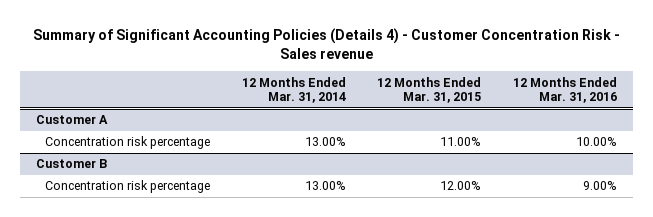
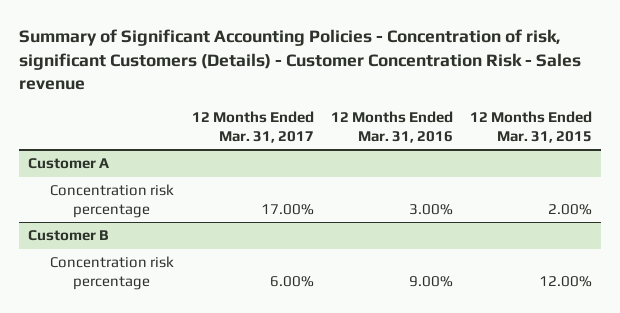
[32,27,620,59] Summary of Significant Accounting Policies (Details 4) - Customer Concentration Risk - Sales revenue -> [19,29,582,91] Summary of Significant Accounting Policies - Concentration of risk, significant Customers (Details) - Customer Concentration Risk - Sales revenue
[241,76,346,103] 12 Months Ended Mar. 31, 2014 -> none
none -> [191,111,314,143] 12 Months Ended Mar. 31, 2017
[440,137,482,147] 11.00% -> [548,203,593,215] 2.00%
[575,137,617,147] 10.00% -> [409,203,454,215] 3.00%

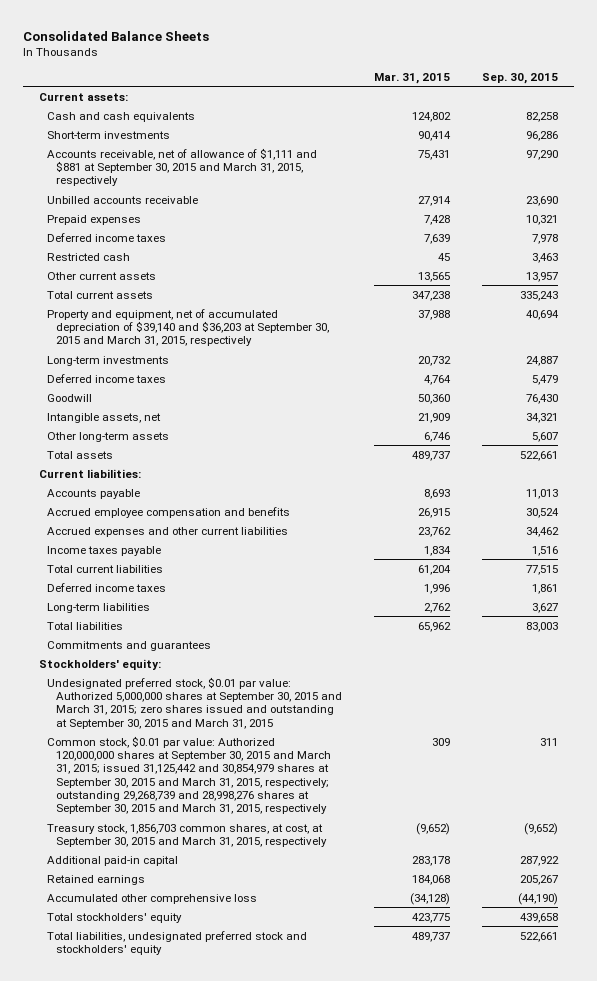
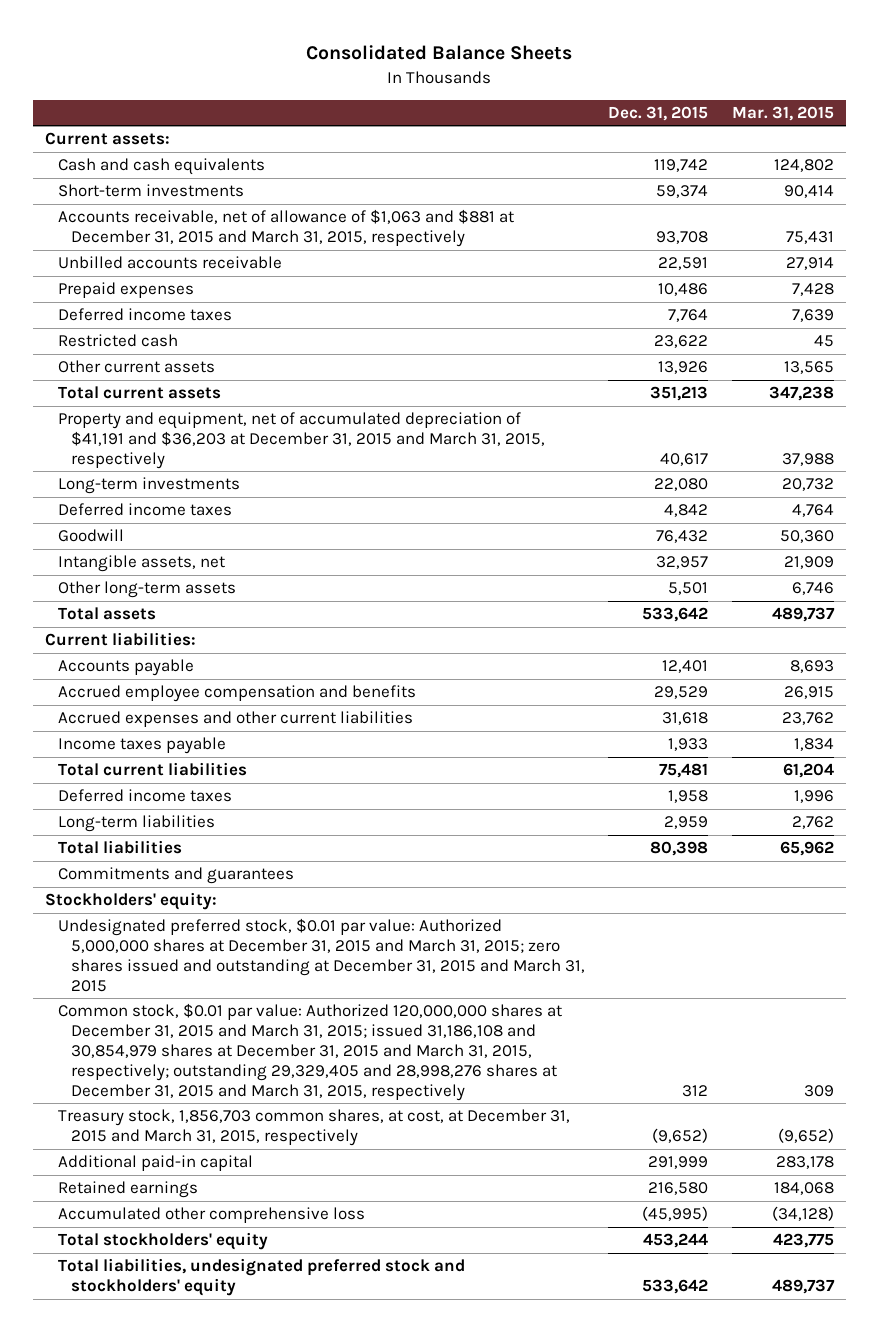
[482,72,559,84] Sep. 30, 2015 -> none
none -> [608,105,709,121] Dec. 31, 2015
[47,147,318,187] Accounts receivable, net of allowance of $1,111 and $881 at September 30, 2015 and March 31, 2015, respectively -> [57,209,514,248] Accounts receivable, net of allowance of $1,063 and $881 at December 31, 2015 and March 31, 2015, respectively
[47,308,329,347] Property and equipment, net of accumulated depreciation of $39,140 and $36,203 at September 30, 2015 and March 31, 2015, respectively -> [57,412,545,469] Property and equipment, net of accumulated depreciation of $41,191 and $36,203 at December 31, 2015 and March 31, 2015, respectively
[47,676,342,729] Undesignated preferred stock, $0.01 par value: Authorized 5,000,000 shares at September 30, 2015 and March 31, 2015; zero shares issued and outstanding at September 30, 2015 and March 31, 2015 -> [57,918,585,992] Undesignated preferred stock, $0.01 par value: Authorized 5,000,000 shares at December 31, 2015 and March 31, 2015; zero shares issued and outstanding at December 31, 2015 and March 31, 2015
[47,735,331,815] Common stock, $0.01 par value: Authorized 120,000,000 shares at September 30, 2015 and March 31, 2015; issued 31,125,442 and 30,854,979 shares at September 30, 2015 and March 31, 2015, respectively; outstanding 29,268,739 and 28,998,276 shares at September 30, 2015 and March 31, 2015, respectively -> [57,1003,562,1101] Common stock, $0.01 par value: Authorized 120,000,000 shares at December 31, 2015 and March 31, 2015; issued 31,186,108 and 30,854,979 shares at December 31, 2015 and March 31, 2015, respectively; outstanding 29,329,405 and 28,998,276 shares at December 31, 2015 and March 31, 2015, respectively
[47,823,327,847] Treasury stock, 1,856,703 common shares, at cost, at September 30, 2015 and March 31, 2015, respectively -> [57,1109,570,1147] Treasury stock, 1,856,703 common shares, at cost, at December 31, 2015 and March 31, 2015, respectively

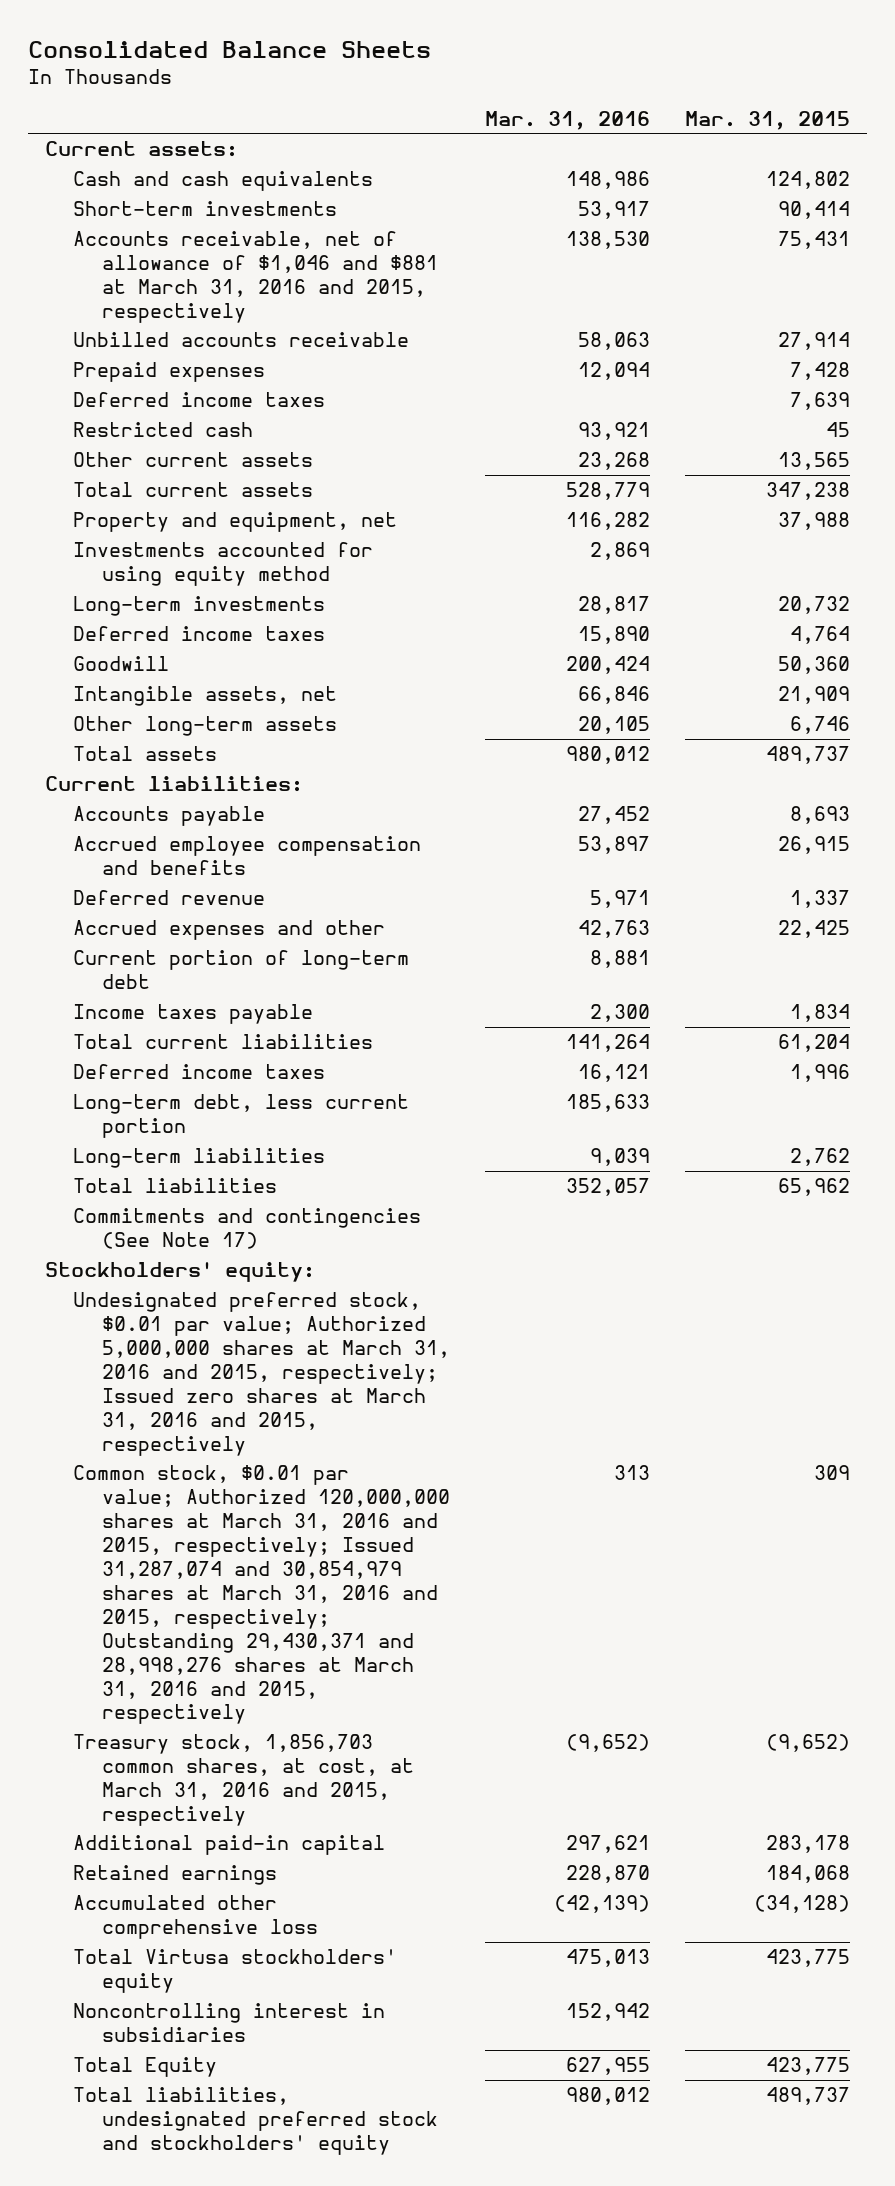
[608,105,709,121] Dec. 31, 2015 -> none
none -> [484,110,650,130] Mar. 31, 2016
[57,209,514,248] Accounts receivable, net of allowance of $1,063 and $881 at December 31, 2015 and March 31, 2015, respectively -> [73,231,438,323] Accounts receivable, net of allowance of $1,046 and $881 at March 31, 2016 and 2015, respectively
[57,412,545,469] Property and equipment, net of accumulated depreciation of $41,191 and $36,203 at December 31, 2015 and March 31, 2015, respectively -> [73,512,398,533] Property and equipment, net
none -> [73,542,374,587] Investments accounted for using equity method
none -> [73,890,266,906] Deferred revenue
[57,711,413,728] Accrued expenses and other current liabilities -> [73,920,386,941] Accrued expenses and other
[781,712,834,726] 23,762 -> [777,920,850,939] 22,425
none -> [73,950,410,990] Current portion of long-term debt
none -> [73,1094,410,1139] Long-term debt, less current portion
[57,867,294,885] Commitments and guarantees -> [73,1208,422,1250] Commitments and contingencies (See Note 17)
[57,918,585,992] Undesignated preferred stock, $0.01 par value: Authorized 5,000,000 shares at December 31, 2015 and March 31, 2015; zero shares issued and outstanding at December 31, 2015 and March 31, 2015 -> [73,1292,450,1456] Undesignated preferred stock, $0.01 par value; Authorized 5,000,000 shares at March 31, 2016 and 2015, respectively; Issued zero shares at March 31, 2016 and 2015, respectively
[57,1003,562,1101] Common stock, $0.01 par value: Authorized 120,000,000 shares at December 31, 2015 and March 31, 2015; issued 31,186,108 and 30,854,979 shares at December 31, 2015 and March 31, 2015, respectively; outstanding 29,329,405 and 28,998,276 shares at December 31, 2015 and March 31, 2015, respectively -> [73,1465,450,1725] Common stock, $0.01 par value; Authorized 120,000,000 shares at March 31, 2016 and 2015, respectively; Issued 31,287,074 and 30,854,979 shares at March 31, 2016 and 2015, respectively; Outstanding 29,430,371 and 28,998,276 shares at March 31, 2016 and 2015, respectively
[57,1109,570,1147] Treasury stock, 1,856,703 common shares, at cost, at December 31, 2015 and March 31, 2015, respectively -> [73,1734,414,1826] Treasury stock, 1,856,703 common shares, at cost, at March 31, 2016 and 2015, respectively
[57,1232,268,1251] Total stockholders' equity -> [73,1949,398,1994] Total Virtusa stockholders' equity
none -> [73,2003,386,2043] Noncontrolling interest in subsidiaries
none -> [73,2057,218,2078] Total Equity

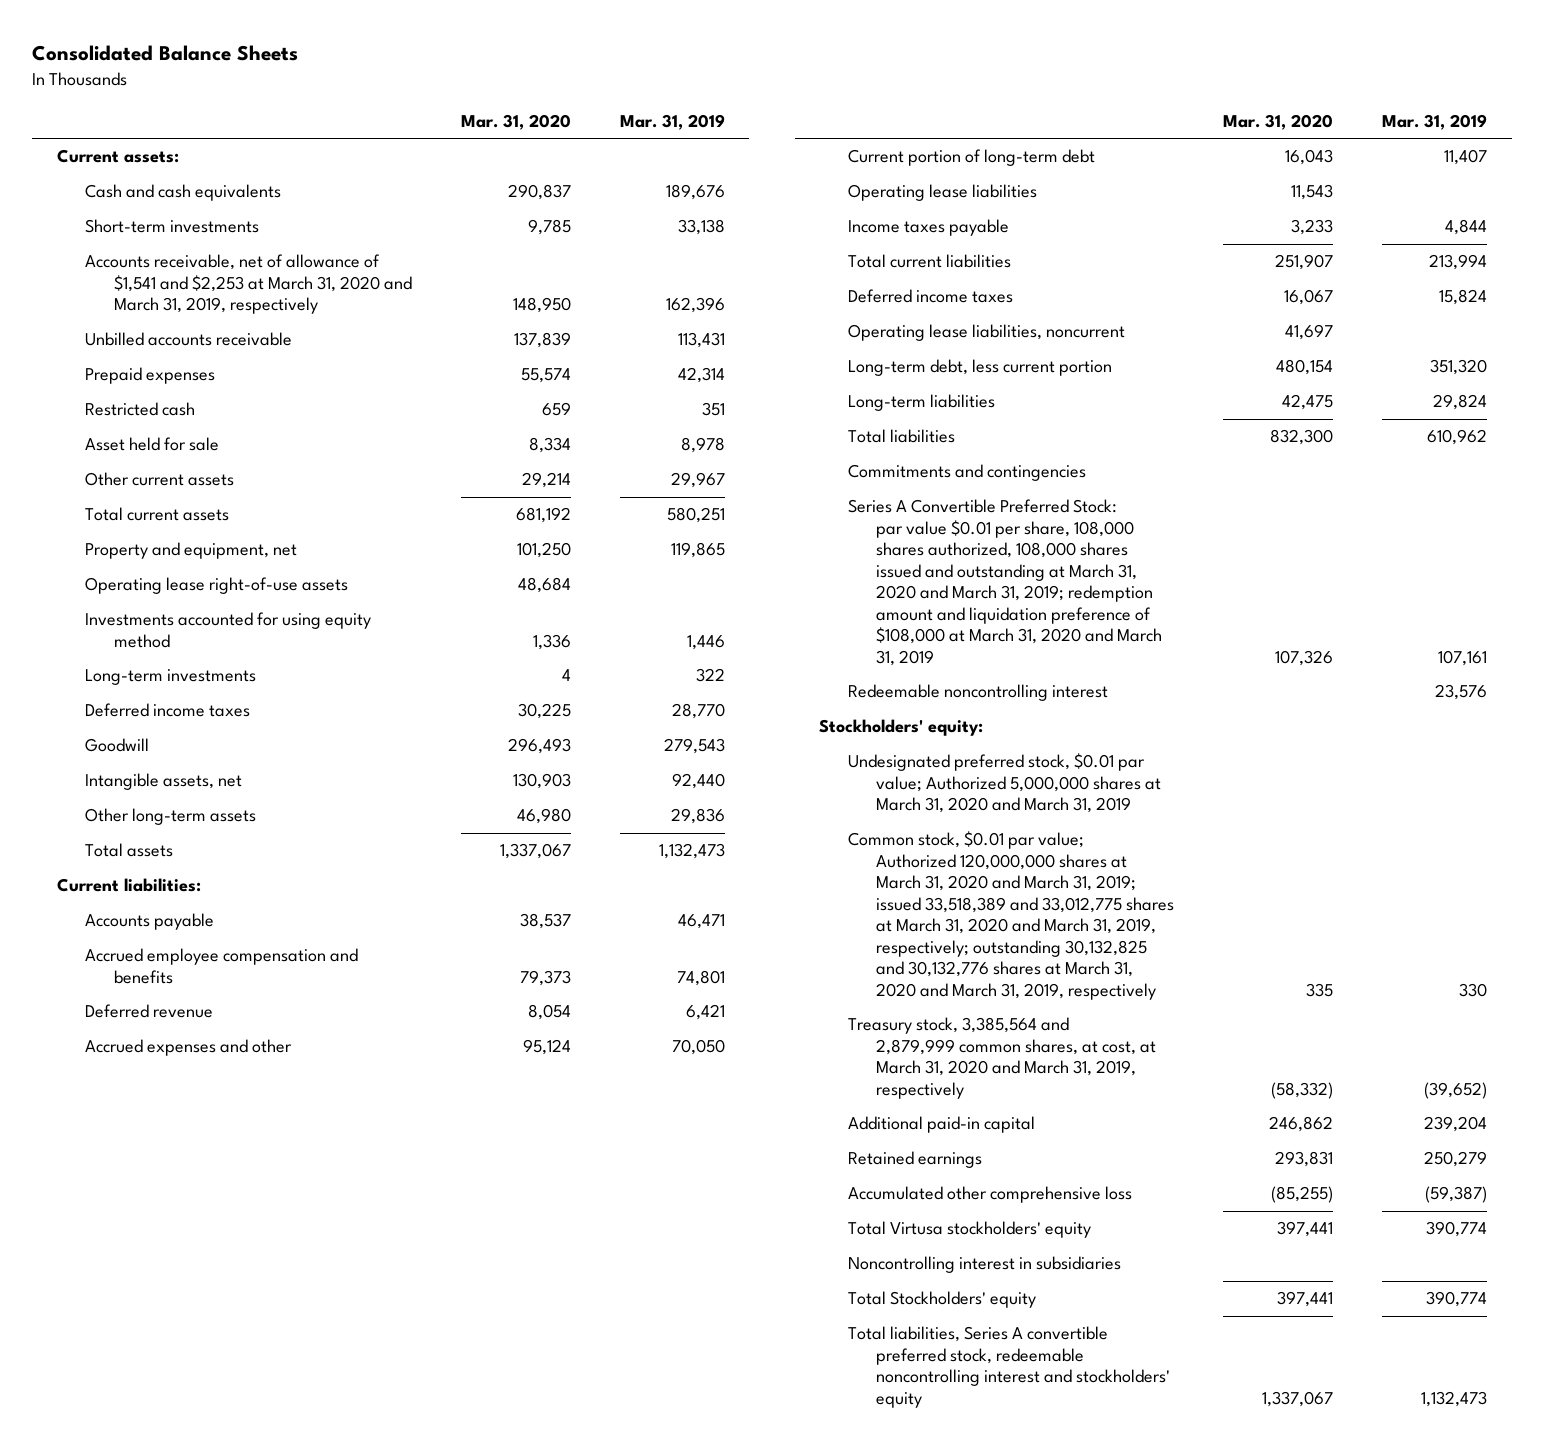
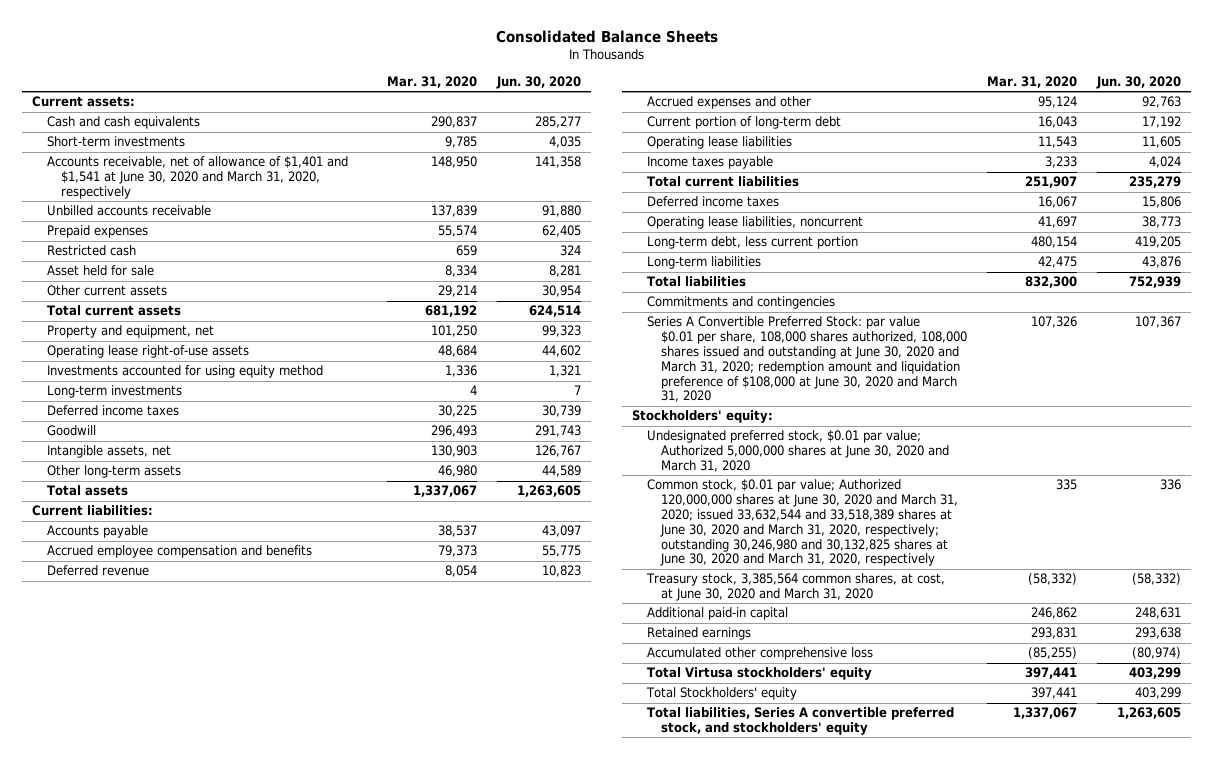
[619,113,725,130] Mar. 31, 2019 -> none
none -> [495,76,581,90] Jun. 30, 2020
[85,254,412,315] Accounts receivable, net of allowance of $1,541 and $2,253 at March 31, 2020 and March 31, 2019, respectively -> [46,156,348,200] Accounts receivable, net of allowance of $1,401 and $1,541 at June 30, 2020 and March 31, 2020, respectively
[847,684,1108,702] Redeemable noncontrolling interest -> none
[847,499,1163,666] Series A Convertible Preferred Stock: par value $0.01 per share, 108,000 shares authorized, 108,000 shares issued and outstanding at March 31, 2020 and March 31, 2019; redemption amount and liquidation preference of $108,000 at March 31, 2020 and March 31, 2019 -> [646,316,968,403] Series A Convertible Preferred Stock: par value $0.01 per share, 108,000 shares authorized, 108,000 shares issued and outstanding at June 30, 2020 and March 31, 2020; redemption amount and liquidation preference of $108,000 at June 30, 2020 and March 31, 2020
[847,753,1162,814] Undesignated preferred stock, $0.01 par value; Authorized 5,000,000 shares at March 31, 2020 and March 31, 2019 -> [646,430,950,473] Undesignated preferred stock, $0.01 par value; Authorized 5,000,000 shares at June 30, 2020 and March 31, 2020
[847,831,1175,1000] Common stock, $0.01 par value; Authorized 120,000,000 shares at March 31, 2020 and March 31, 2019; issued 33,518,389 and 33,012,775 shares at March 31, 2020 and March 31, 2019, respectively; outstanding 30,132,825 and 30,132,776 shares at March 31, 2020 and March 31, 2019, respectively -> [646,479,959,567] Common stock, $0.01 par value; Authorized 120,000,000 shares at June 30, 2020 and March 31, 2020; issued 33,632,544 and 33,518,389 shares at June 30, 2020 and March 31, 2020, respectively; outstanding 30,246,980 and 30,132,825 shares at June 30, 2020 and March 31, 2020, respectively
[847,1017,1157,1099] Treasury stock, 3,385,564 and 2,879,999 common shares, at cost, at March 31, 2020 and March 31, 2019, respectively -> [645,573,945,602] Treasury stock, 3,385,564 common shares, at cost, at June 30, 2020 and March 31, 2020
[847,1256,1121,1274] Noncontrolling interest in subsidiaries -> none
[847,1326,1171,1408] Total liabilities, Series A convertible preferred stock, redeemable noncontrolling interest and stockholders' equity -> [646,707,954,736] Total liabilities, Series A convertible preferred stock, and stockholders' equity

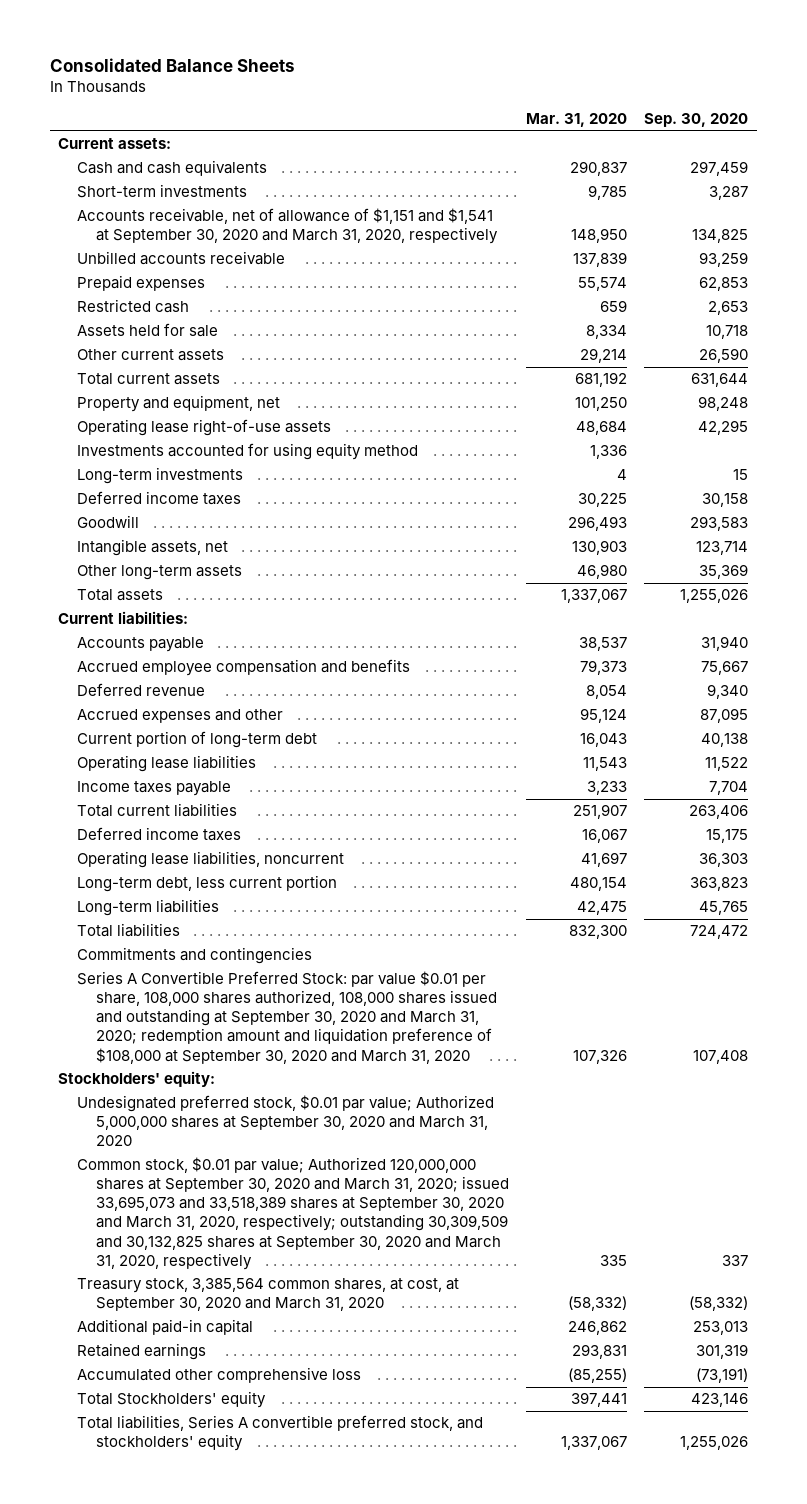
[495,76,581,90] Jun. 30, 2020 -> none
none -> [644,113,749,128] Sep. 30, 2020
[46,156,348,200] Accounts receivable, net of allowance of $1,401 and $1,541 at June 30, 2020 and March 31, 2020, respectively -> [76,208,498,245] Accounts receivable, net of allowance of $1,151 and $1,541 at September 30, 2020 and March 31, 2020, respectively
[46,265,154,277] Asset held for sale -> [76,323,218,338] Assets held for sale
[646,316,968,403] Series A Convertible Preferred Stock: par value $0.01 per share, 108,000 shares authorized, 108,000 shares issued and outstanding at June 30, 2020 and March 31, 2020; redemption amount and liquidation preference of $108,000 at June 30, 2020 and March 31, 2020 -> [76,971,497,1064] Series A Convertible Preferred Stock: par value $0.01 per share, 108,000 shares authorized, 108,000 shares issued and outstanding at September 30, 2020 and March 31, 2020; redemption amount and liquidation preference of $108,000 at September 30, 2020 and March 31, 2020
[646,430,950,473] Undesignated preferred stock, $0.01 par value; Authorized 5,000,000 shares at June 30, 2020 and March 31, 2020 -> [76,1095,494,1147] Undesignated preferred stock, $0.01 par value; Authorized 5,000,000 shares at September 30, 2020 and March 31, 2020
[646,479,959,567] Common stock, $0.01 par value; Authorized 120,000,000 shares at June 30, 2020 and March 31, 2020; issued 33,632,544 and 33,518,389 shares at June 30, 2020 and March 31, 2020, respectively; outstanding 30,246,980 and 30,132,825 shares at June 30, 2020 and March 31, 2020, respectively -> [76,1157,509,1270] Common stock, $0.01 par value; Authorized 120,000,000 shares at September 30, 2020 and March 31, 2020; issued 33,695,073 and 33,518,389 shares at September 30, 2020 and March 31, 2020, respectively; outstanding 30,309,509 and 30,132,825 shares at September 30, 2020 and March 31, 2020, respectively
[645,573,945,602] Treasury stock, 3,385,564 common shares, at cost, at June 30, 2020 and March 31, 2020 -> [76,1278,459,1312] Treasury stock, 3,385,564 common shares, at cost, at September 30, 2020 and March 31, 2020
[646,667,872,681] Total Virtusa stockholders' equity -> none

